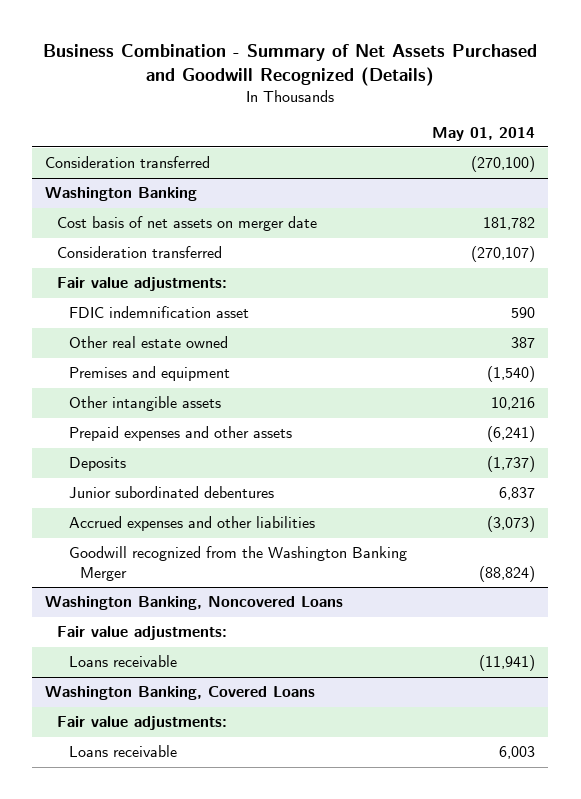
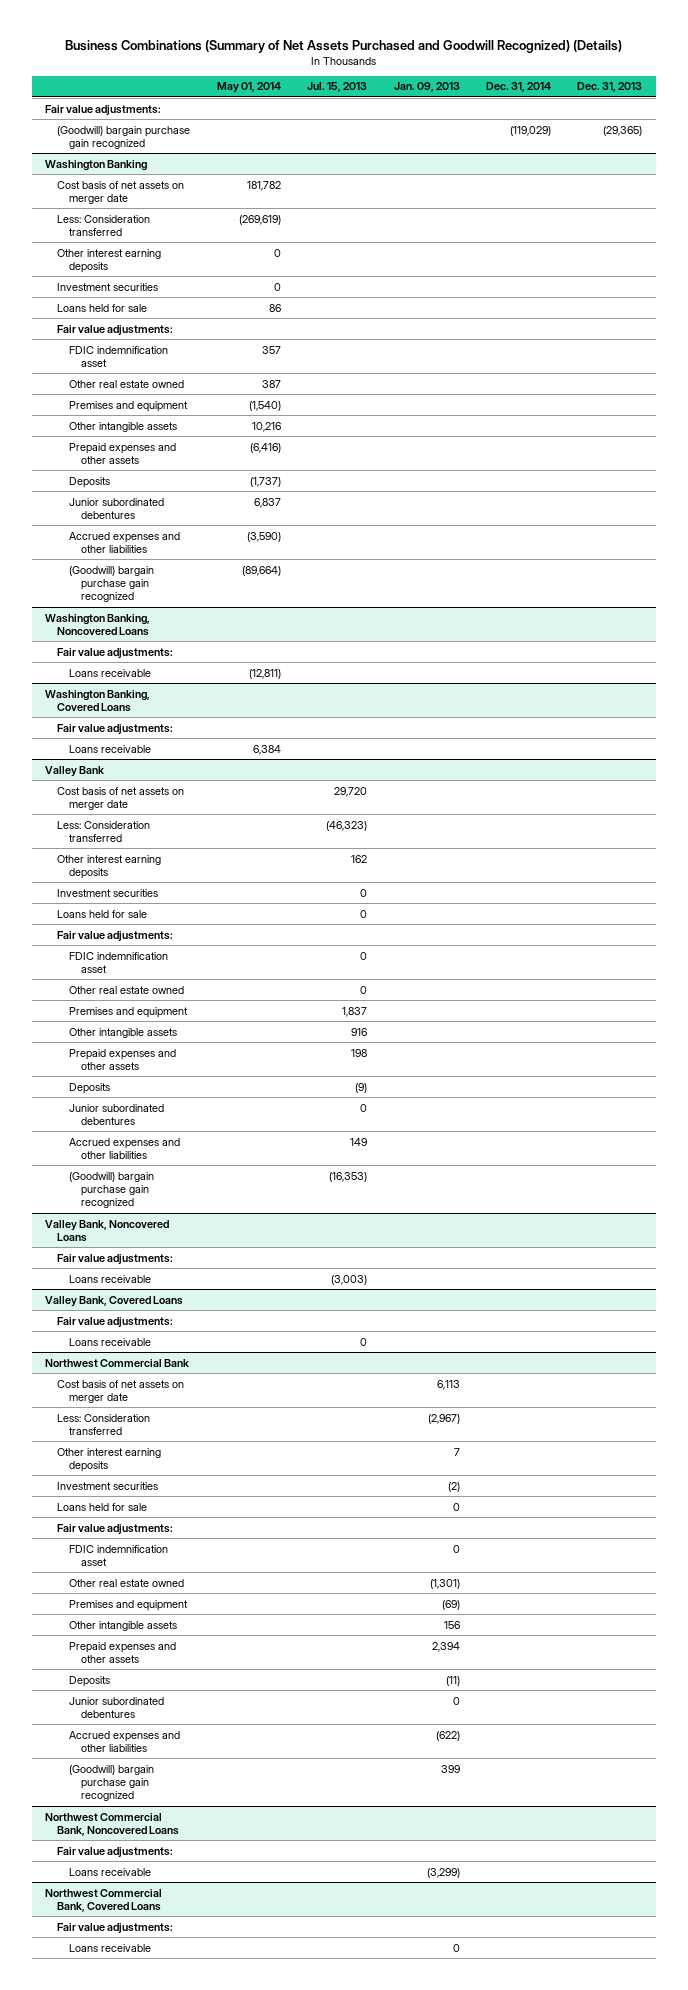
[43,43,538,86] Business Combination - Summary of Net Assets Purchased and Goodwill Recognized (Details) -> [64,39,622,53] Business Combinations (Summary of Net Assets Purchased and Goodwill Recognized) (Details)
none -> [307,82,368,93] Jul. 15, 2013
none -> [393,82,460,93] Jan. 09, 2013
none -> [486,82,552,93] Dec. 31, 2014
none -> [577,82,643,93] Dec. 31, 2013
[45,156,211,169] Consideration transferred -> none
none -> [45,104,162,116] Fair value adjustments:
none -> [57,125,191,149] (Goodwill) bargain purchase gain recognized
[56,246,222,259] Consideration transferred -> [57,214,151,236] Less: Consideration transferred
[471,246,536,263] (270,107) -> [238,214,281,225] (269,619)
none -> [57,248,162,273] Other interest earning deposits
none -> [57,282,159,291] Investment securities
none -> [57,303,148,312] Loans held for sale
[511,307,536,319] 590 -> [261,345,281,354] 357
[487,426,536,443] (6,241) -> [249,442,281,453] (6,416)
[68,546,407,581] Goodwill recognized from the Washington Banking Merger -> none
[487,516,536,533] (3,073) -> [246,531,281,542] (3,590)
none -> [69,565,155,602] (Goodwill) bargain purchase gain recognized
[479,655,536,672] (11,941) -> [248,668,281,679] (12,811)
[499,746,536,760] 6,003 -> [252,744,281,755] 6,384
none -> [45,765,105,777] Valley Bank
none -> [57,786,185,810] Cost basis of net assets on merger date
none -> [57,820,151,842] Less: Consideration transferred
none -> [57,854,162,879] Other interest earning deposits
none -> [57,888,159,897] Investment securities
none -> [57,909,148,918] Loans held for sale
none -> [57,930,174,942] Fair value adjustments:
none -> [69,951,169,973] FDIC indemnification asset
none -> [69,985,185,994] Other real estate owned
none -> [69,1006,189,1018] Premises and equipment
none -> [69,1027,178,1038] Other intangible assets
none -> [69,1048,177,1070] Prepaid expenses and other assets
none -> [69,1082,111,1094] Deposits
none -> [69,1103,165,1125] Junior subordinated debentures
none -> [69,1137,181,1159] Accrued expenses and other liabilities
none -> [69,1171,155,1208] (Goodwill) bargain purchase gain recognized
none -> [45,1219,170,1242] Valley Bank, Noncovered Loans
none -> [57,1253,174,1265] Fair value adjustments:
none -> [69,1274,152,1283] Loans receivable
none -> [45,1295,184,1307] Valley Bank, Covered Loans
none -> [57,1316,174,1328] Fair value adjustments:
none -> [69,1337,152,1346] Loans receivable
none -> [45,1358,190,1368] Northwest Commercial Bank
none -> [57,1379,185,1403] Cost basis of net assets on merger date
none -> [57,1413,151,1435] Less: Consideration transferred
none -> [57,1447,162,1472] Other interest earning deposits
none -> [57,1481,159,1490] Investment securities
none -> [57,1502,148,1511] Loans held for sale
none -> [57,1523,174,1535] Fair value adjustments:
none -> [69,1544,169,1566] FDIC indemnification asset
none -> [69,1578,185,1587] Other real estate owned
none -> [69,1599,189,1611] Premises and equipment
none -> [69,1620,178,1631] Other intangible assets
none -> [69,1641,177,1663] Prepaid expenses and other assets
none -> [69,1675,111,1687] Deposits
none -> [69,1696,165,1718] Junior subordinated debentures
none -> [69,1730,181,1752] Accrued expenses and other liabilities
none -> [69,1764,155,1801] (Goodwill) bargain purchase gain recognized
none -> [45,1812,180,1836] Northwest Commercial Bank, Noncovered Loans
none -> [57,1846,174,1858] Fair value adjustments:
none -> [69,1867,152,1876] Loans receivable
none -> [45,1888,163,1912] Northwest Commercial Bank, Covered Loans
none -> [57,1922,174,1934] Fair value adjustments:
none -> [69,1943,152,1952] Loans receivable

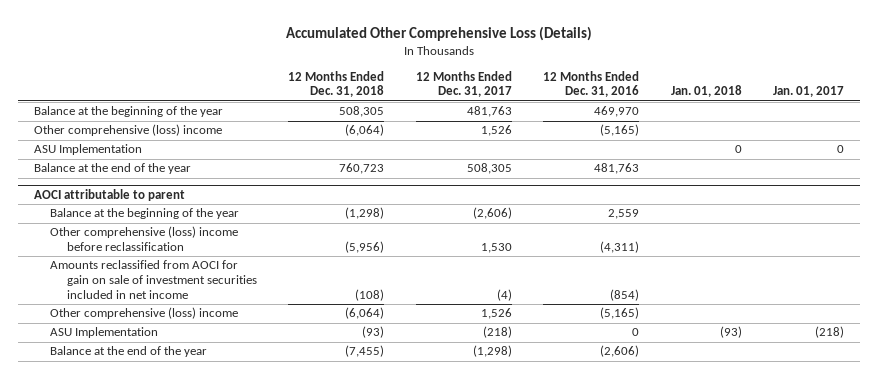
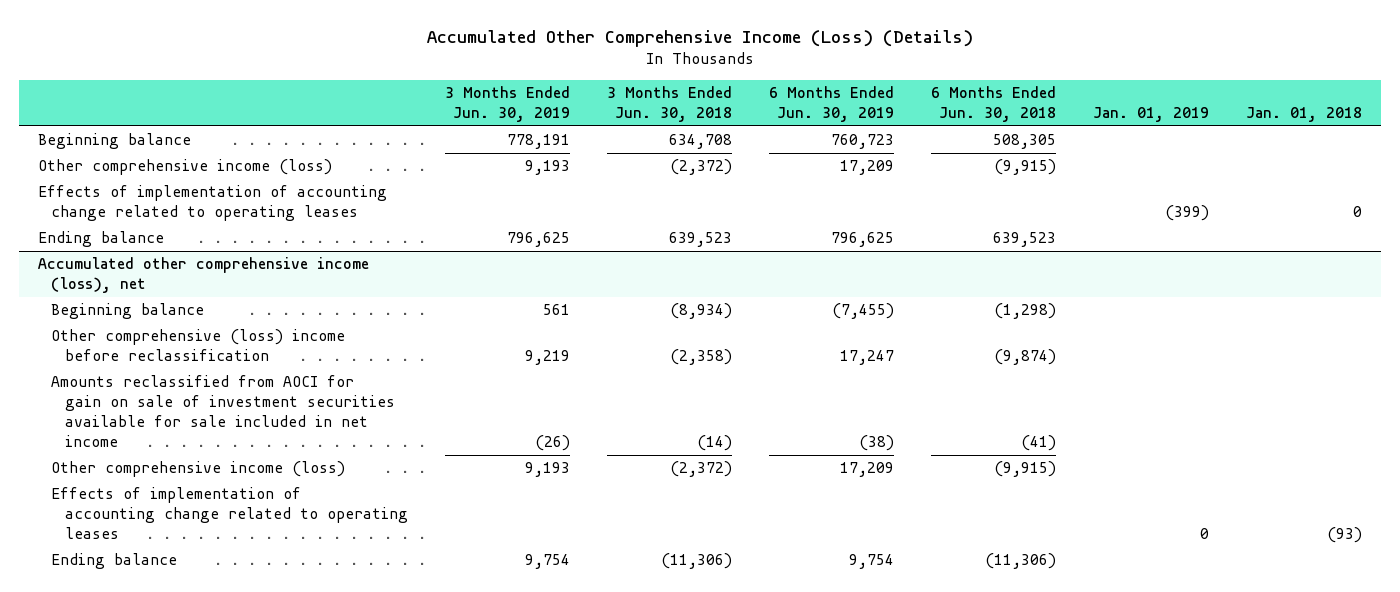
[285,25,592,41] Accumulated Other Comprehensive Loss (Details) -> [427,30,974,48] Accumulated Other Comprehensive Income (Loss) (Details)
[288,70,385,98] 12 Months Ended Dec. 31, 2018 -> none
[415,70,512,98] 12 Months Ended Dec. 31, 2017 -> none
[543,70,640,98] 12 Months Ended Dec. 31, 2016 -> none
[773,86,845,98] Jan. 01, 2017 -> none
none -> [444,86,570,123] 3 Months Ended Jun. 30, 2019
none -> [606,86,732,123] 3 Months Ended Jun. 30, 2018
none -> [768,86,894,123] 6 Months Ended Jun. 30, 2019
none -> [931,86,1057,123] 6 Months Ended Jun. 30, 2018
none -> [1093,107,1210,123] Jan. 01, 2019
[33,106,223,118] Balance at the beginning of the year -> [37,133,191,150] Beginning balance
[33,124,222,137] Other comprehensive (loss) income -> [37,159,332,176] Other comprehensive income (loss)
[33,144,142,156] ASU Implementation -> [37,185,387,222] Effects of implementation of accounting change related to operating leases
[33,163,191,175] Balance at the end of the year -> [37,231,164,248] Ending balance
[33,188,185,201] AOCI attributable to parent -> [37,257,369,294] Accumulated other comprehensive income (loss), net
[50,208,240,220] Balance at the beginning of the year -> [51,303,205,320] Beginning balance
[50,260,257,299] Amounts reclassified from AOCI for gain on sale of investment securities included in net income -> [51,375,395,448] Amounts reclassified from AOCI for gain on sale of investment securities available for sale included in net income
[50,307,239,320] Other comprehensive (loss) income -> [51,461,346,478] Other comprehensive income (loss)
[50,327,159,339] ASU Implementation -> [51,487,408,540] Effects of implementation of accounting change related to operating leases
[50,346,208,358] Balance at the end of the year -> [51,553,178,570] Ending balance

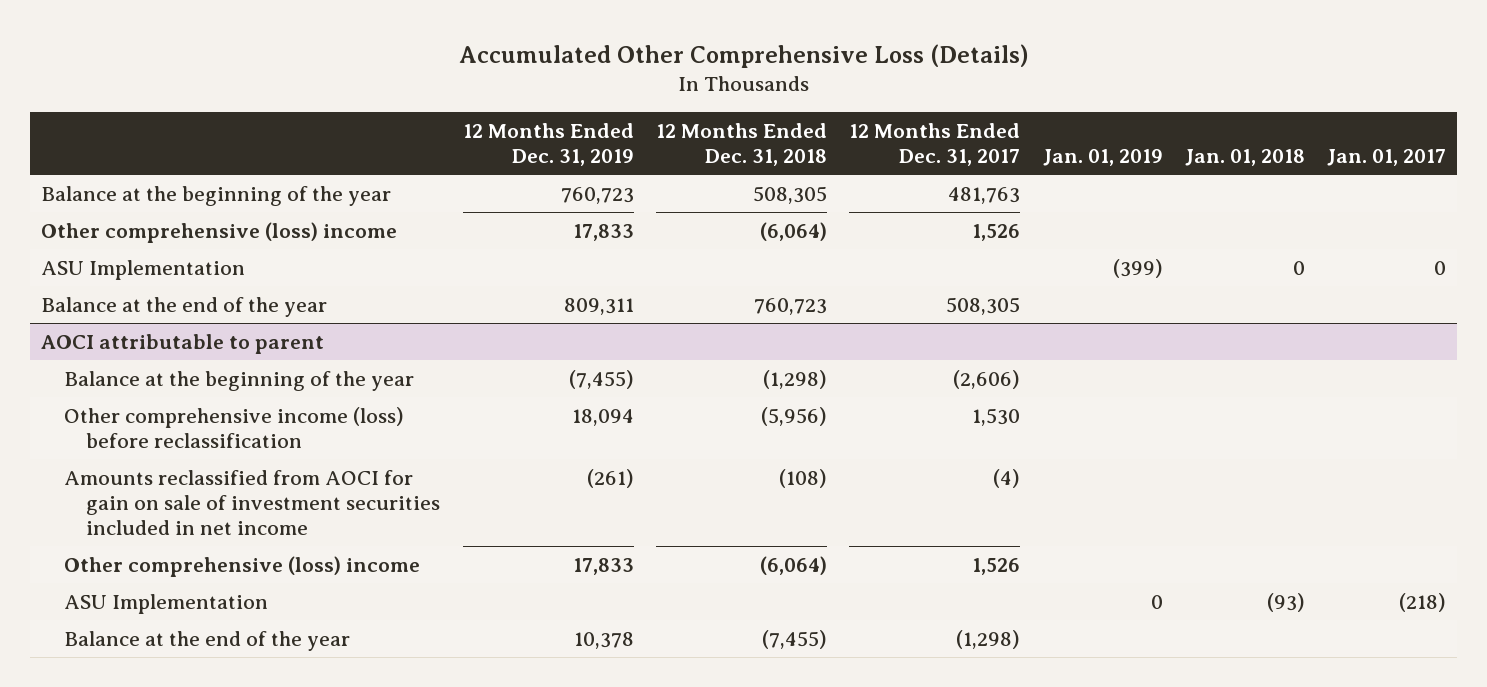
[427,30,974,48] Accumulated Other Comprehensive Income (Loss) (Details) -> [458,43,1029,68] Accumulated Other Comprehensive Loss (Details)
[444,86,570,123] 3 Months Ended Jun. 30, 2019 -> none
[606,86,732,123] 3 Months Ended Jun. 30, 2018 -> none
[768,86,894,123] 6 Months Ended Jun. 30, 2019 -> none
[931,86,1057,123] 6 Months Ended Jun. 30, 2018 -> none
none -> [462,122,634,166] 12 Months Ended Dec. 31, 2019
none -> [655,122,827,166] 12 Months Ended Dec. 31, 2018
none -> [849,122,1021,166] 12 Months Ended Dec. 31, 2017
none -> [1327,148,1447,166] Jan. 01, 2017
[37,133,191,150] Beginning balance -> [41,185,392,206] Balance at the beginning of the year
[37,159,332,176] Other comprehensive income (loss) -> [41,221,398,243] Other comprehensive (loss) income
[37,185,387,222] Effects of implementation of accounting change related to operating leases -> [41,259,246,280] ASU Implementation
[37,231,164,248] Ending balance -> [41,296,328,317] Balance at the end of the year
[37,257,369,294] Accumulated other comprehensive income (loss), net -> [41,333,325,354] AOCI attributable to parent
[51,303,205,320] Beginning balance -> [63,370,414,391] Balance at the beginning of the year
[51,329,346,362] Other comprehensive (loss) income before reclassification -> [63,406,404,448] Other comprehensive income (loss) before reclassification
[51,375,395,448] Amounts reclassified from AOCI for gain on sale of investment securities available for sale included in net income -> [63,469,441,535] Amounts reclassified from AOCI for gain on sale of investment securities included in net income
[51,461,346,478] Other comprehensive income (loss) -> [63,555,420,577] Other comprehensive (loss) income
[51,487,408,540] Effects of implementation of accounting change related to operating leases -> [63,593,268,614] ASU Implementation
[51,553,178,570] Ending balance -> [63,630,350,651] Balance at the end of the year

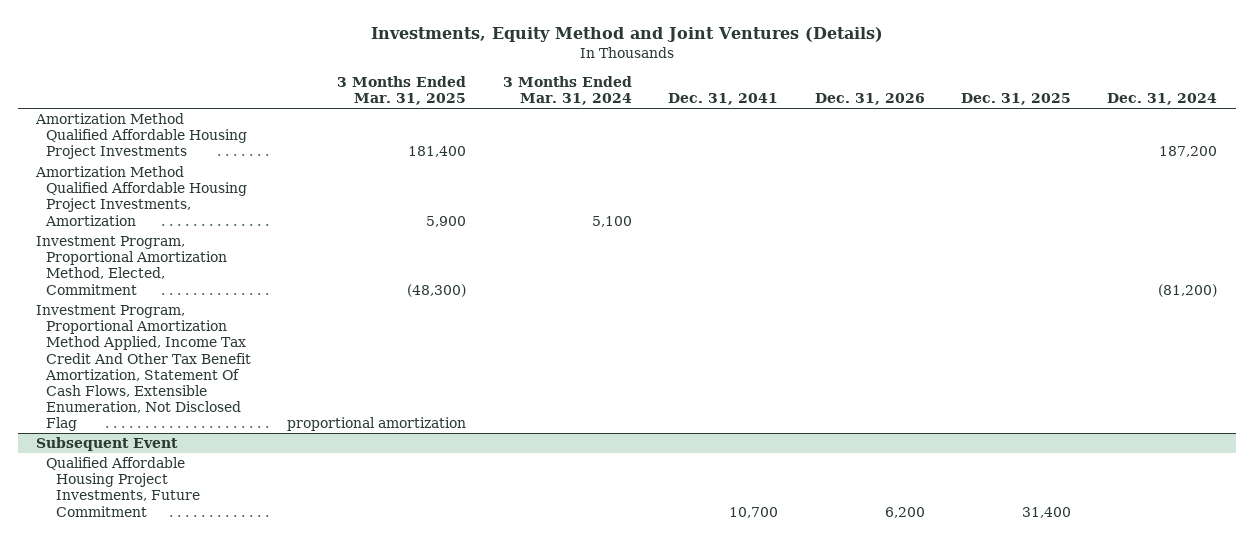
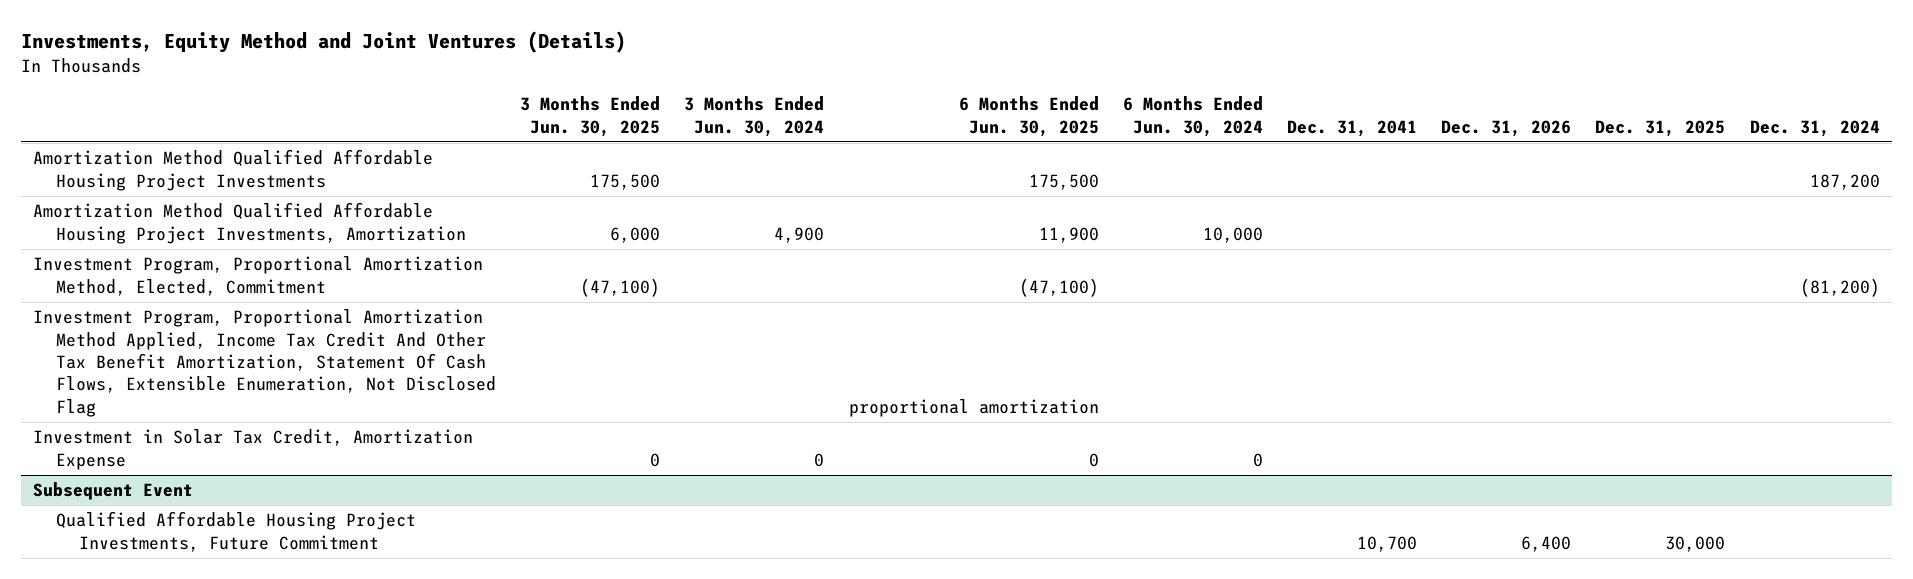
[337,76,467,106] 3 Months Ended Mar. 31, 2025 -> none
[502,76,632,106] 3 Months Ended Mar. 31, 2024 -> none
none -> [520,96,661,137] 3 Months Ended Jun. 30, 2025
none -> [684,96,825,137] 3 Months Ended Jun. 30, 2024
none -> [958,96,1099,137] 6 Months Ended Jun. 30, 2025
none -> [1122,96,1263,137] 6 Months Ended Jun. 30, 2024
none -> [33,429,474,470] Investment in Solar Tax Credit, Amortization Expense
[884,506,925,518] 6,200 -> [1521,535,1572,552] 6,400
[1021,506,1071,518] 31,400 -> [1665,535,1726,552] 30,000

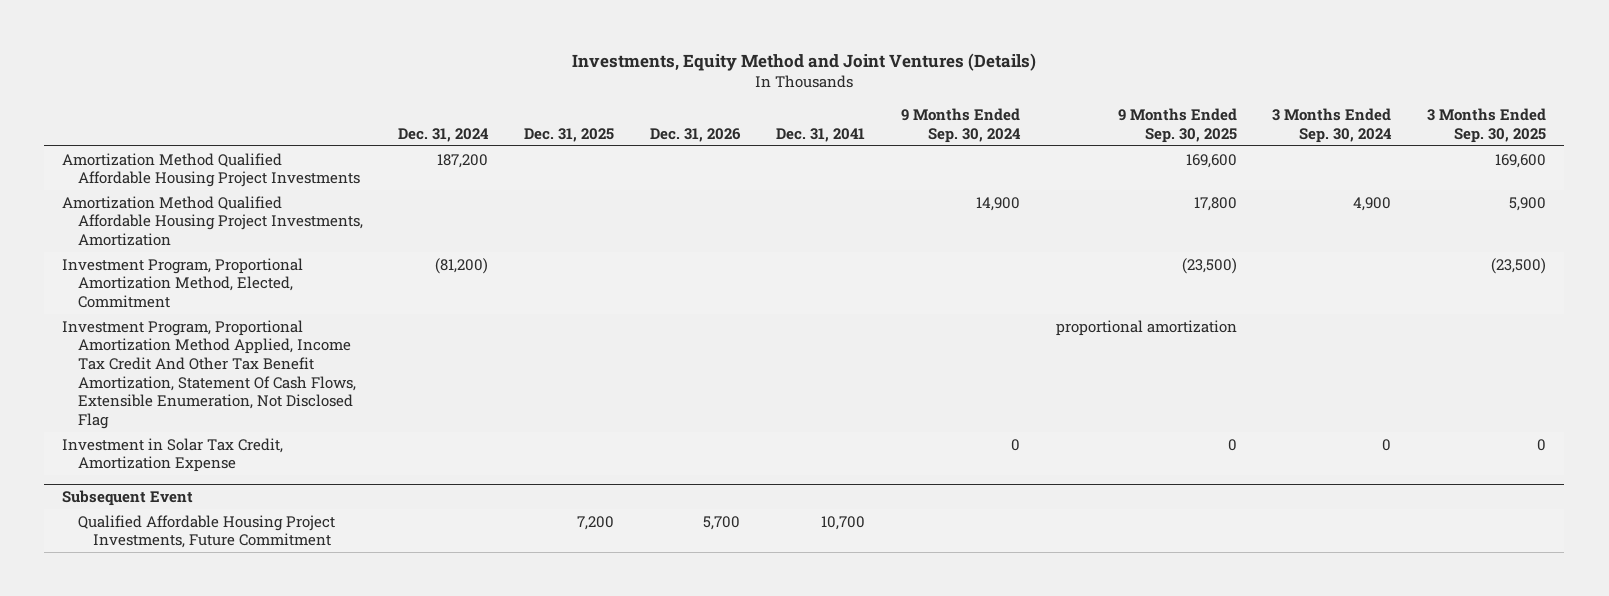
[520,96,661,137] 3 Months Ended Jun. 30, 2025 -> none
[684,96,825,137] 3 Months Ended Jun. 30, 2024 -> none
[958,96,1099,137] 6 Months Ended Jun. 30, 2025 -> none
[1122,96,1263,137] 6 Months Ended Jun. 30, 2024 -> none
none -> [900,108,1021,143] 9 Months Ended Sep. 30, 2024
none -> [1117,108,1237,143] 9 Months Ended Sep. 30, 2025
none -> [1272,108,1393,143] 3 Months Ended Sep. 30, 2024
none -> [1427,108,1547,143] 3 Months Ended Sep. 30, 2025
[1521,535,1572,552] 6,400 -> [703,515,741,530] 5,700
[1665,535,1726,552] 30,000 -> [577,515,615,530] 7,200

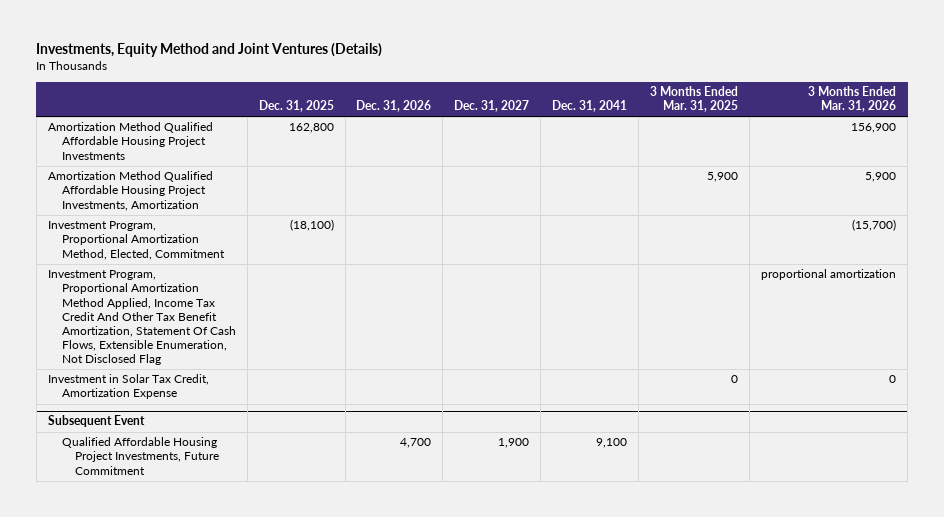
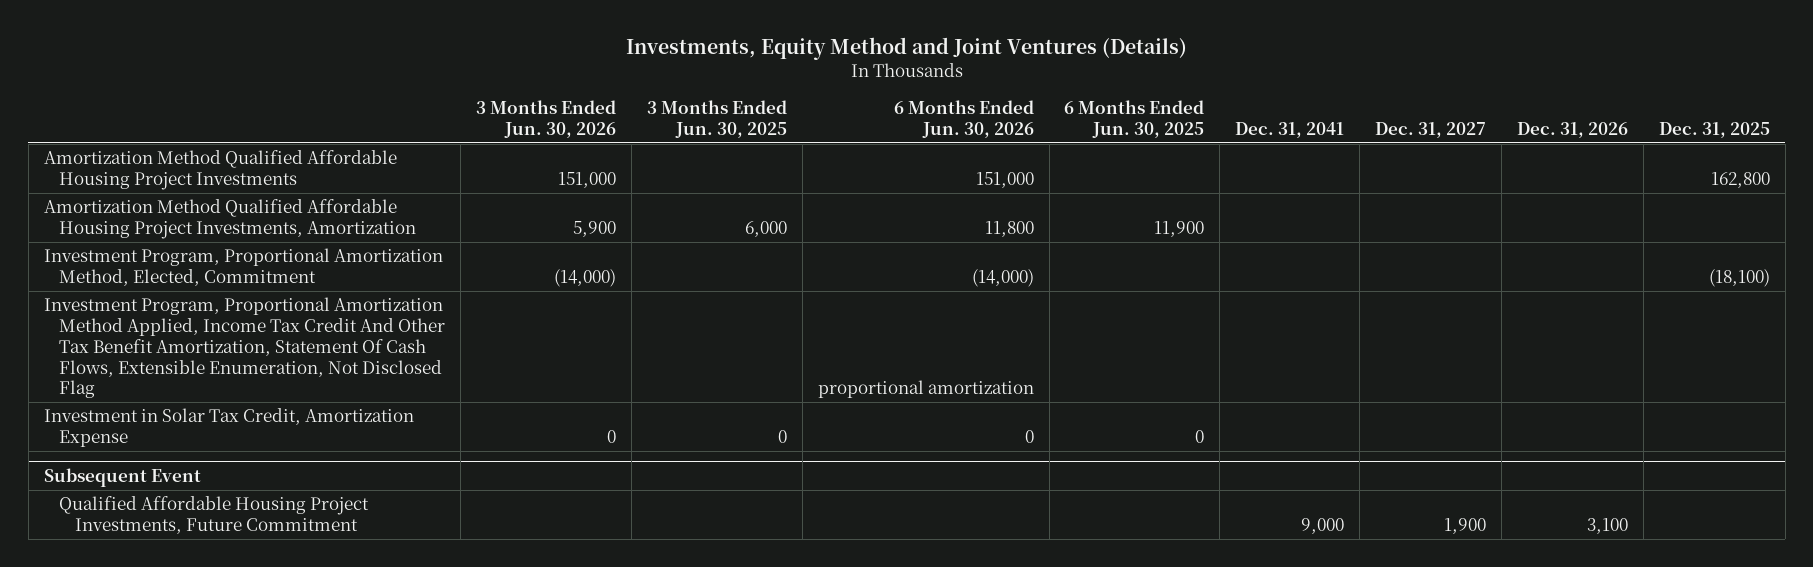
[650,86,739,113] 3 Months Ended Mar. 31, 2025 -> none
[808,86,897,113] 3 Months Ended Mar. 31, 2026 -> none
none -> [476,100,617,138] 3 Months Ended Jun. 30, 2026
none -> [646,100,787,138] 3 Months Ended Jun. 30, 2025
none -> [893,100,1034,138] 6 Months Ended Jun. 30, 2026
none -> [1064,100,1205,138] 6 Months Ended Jun. 30, 2025
[400,438,432,449] 4,700 -> [1586,517,1628,534] 3,100
[596,438,628,449] 9,100 -> [1301,517,1345,534] 9,000

